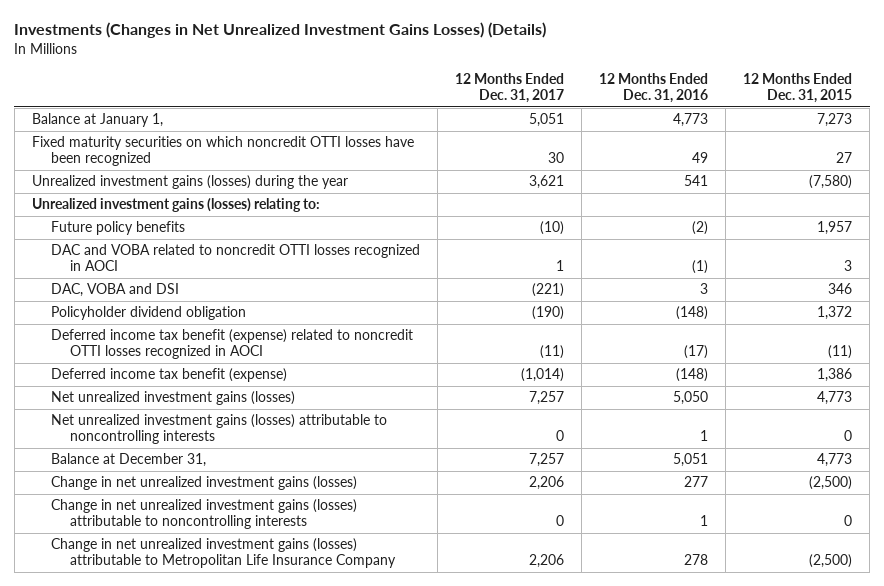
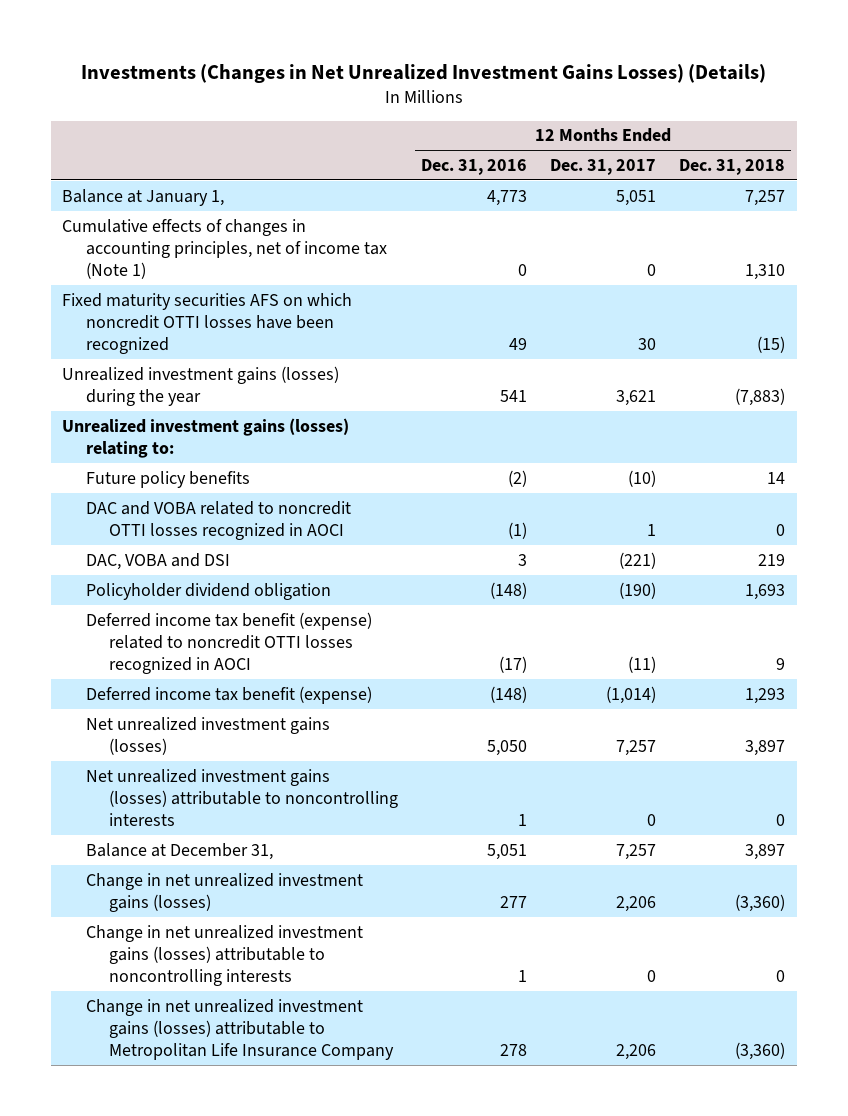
[743,73,853,104] 12 Months Ended Dec. 31, 2015 -> none
none -> [679,159,786,176] Dec. 31, 2018
none -> [62,218,387,280] Cumulative effects of changes in accounting principles, net of income tax (Note 1)
[31,136,414,167] Fixed maturity securities on which noncredit OTTI losses have been recognized -> [62,292,353,355] Fixed maturity securities AFS on which noncredit OTTI losses have been recognized

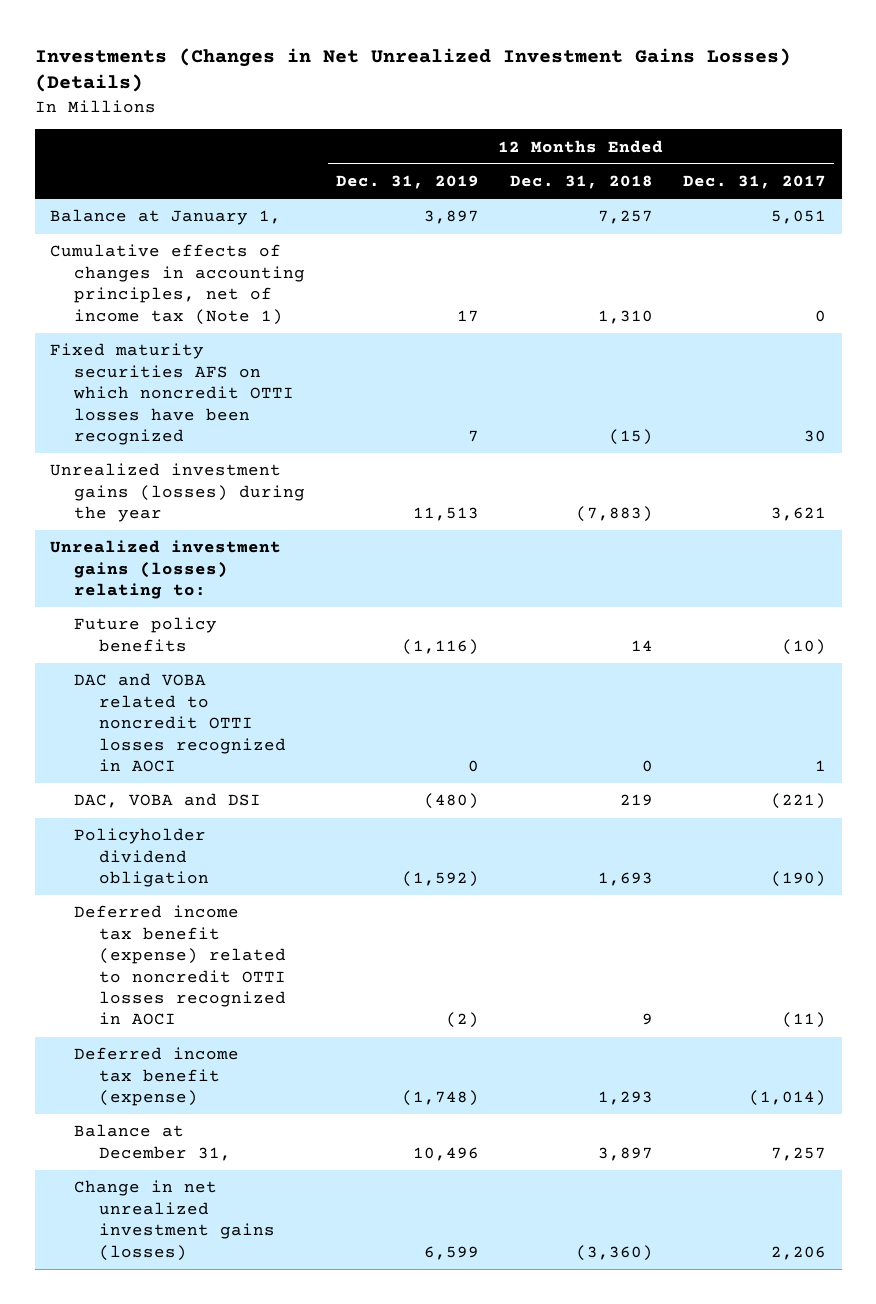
[420,159,527,176] Dec. 31, 2016 -> none
none -> [335,175,479,190] Dec. 31, 2019
[85,716,330,755] Net unrealized investment gains (losses) -> none
[85,768,398,827] Net unrealized investment gains (losses) attributable to noncontrolling interests -> none
[85,924,363,987] Change in net unrealized investment gains (losses) attributable to noncontrolling interests -> none
[85,998,394,1061] Change in net unrealized investment gains (losses) attributable to Metropolitan Life Insurance Company -> none

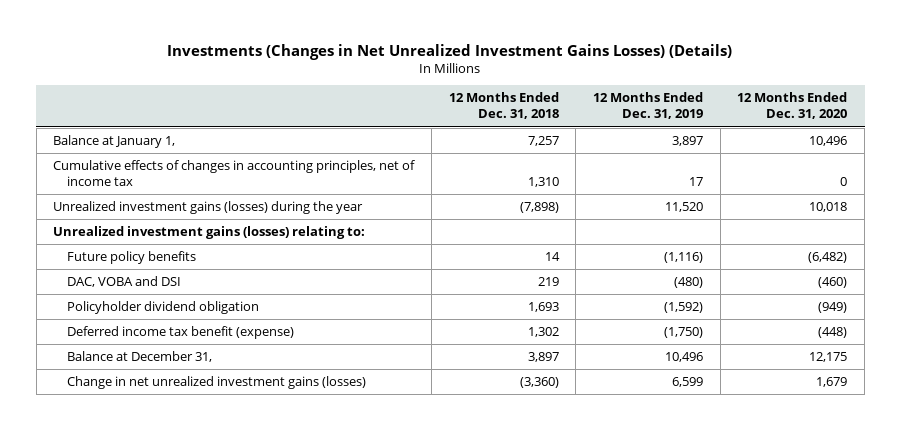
[683,175,827,190] Dec. 31, 2017 -> none
none -> [737,92,848,120] 12 Months Ended Dec. 31, 2020
[49,343,295,445] Fixed maturity securities AFS on which noncredit OTTI losses have been recognized -> none
[49,244,306,325] Cumulative effects of changes in accounting principles, net of income tax (Note 1) -> [53,160,416,187] Cumulative effects of changes in accounting principles, net of income tax
[412,507,479,522] 11,513 -> [664,202,703,213] 11,520
[575,506,653,523] (7,883) -> [519,202,559,214] (7,898)
[74,673,286,772] DAC and VOBA related to noncredit OTTI losses recognized in AOCI -> none
[74,905,286,1026] Deferred income tax benefit (expense) related to noncredit OTTI losses recognized in AOCI -> none
[401,1090,479,1107] (1,748) -> [663,327,703,339] (1,750)
[597,1091,653,1106] 1,293 -> [527,327,559,338] 1,302

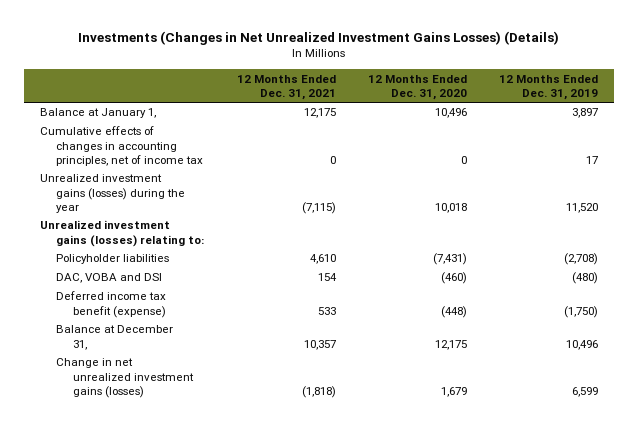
[448,92,559,120] 12 Months Ended Dec. 31, 2018 -> none
none -> [236,74,336,100] 12 Months Ended Dec. 31, 2021
[66,251,196,265] Future policy benefits -> none
none -> [56,254,170,265] Policyholder liabilities
[66,301,259,315] Policyholder dividend obligation -> none

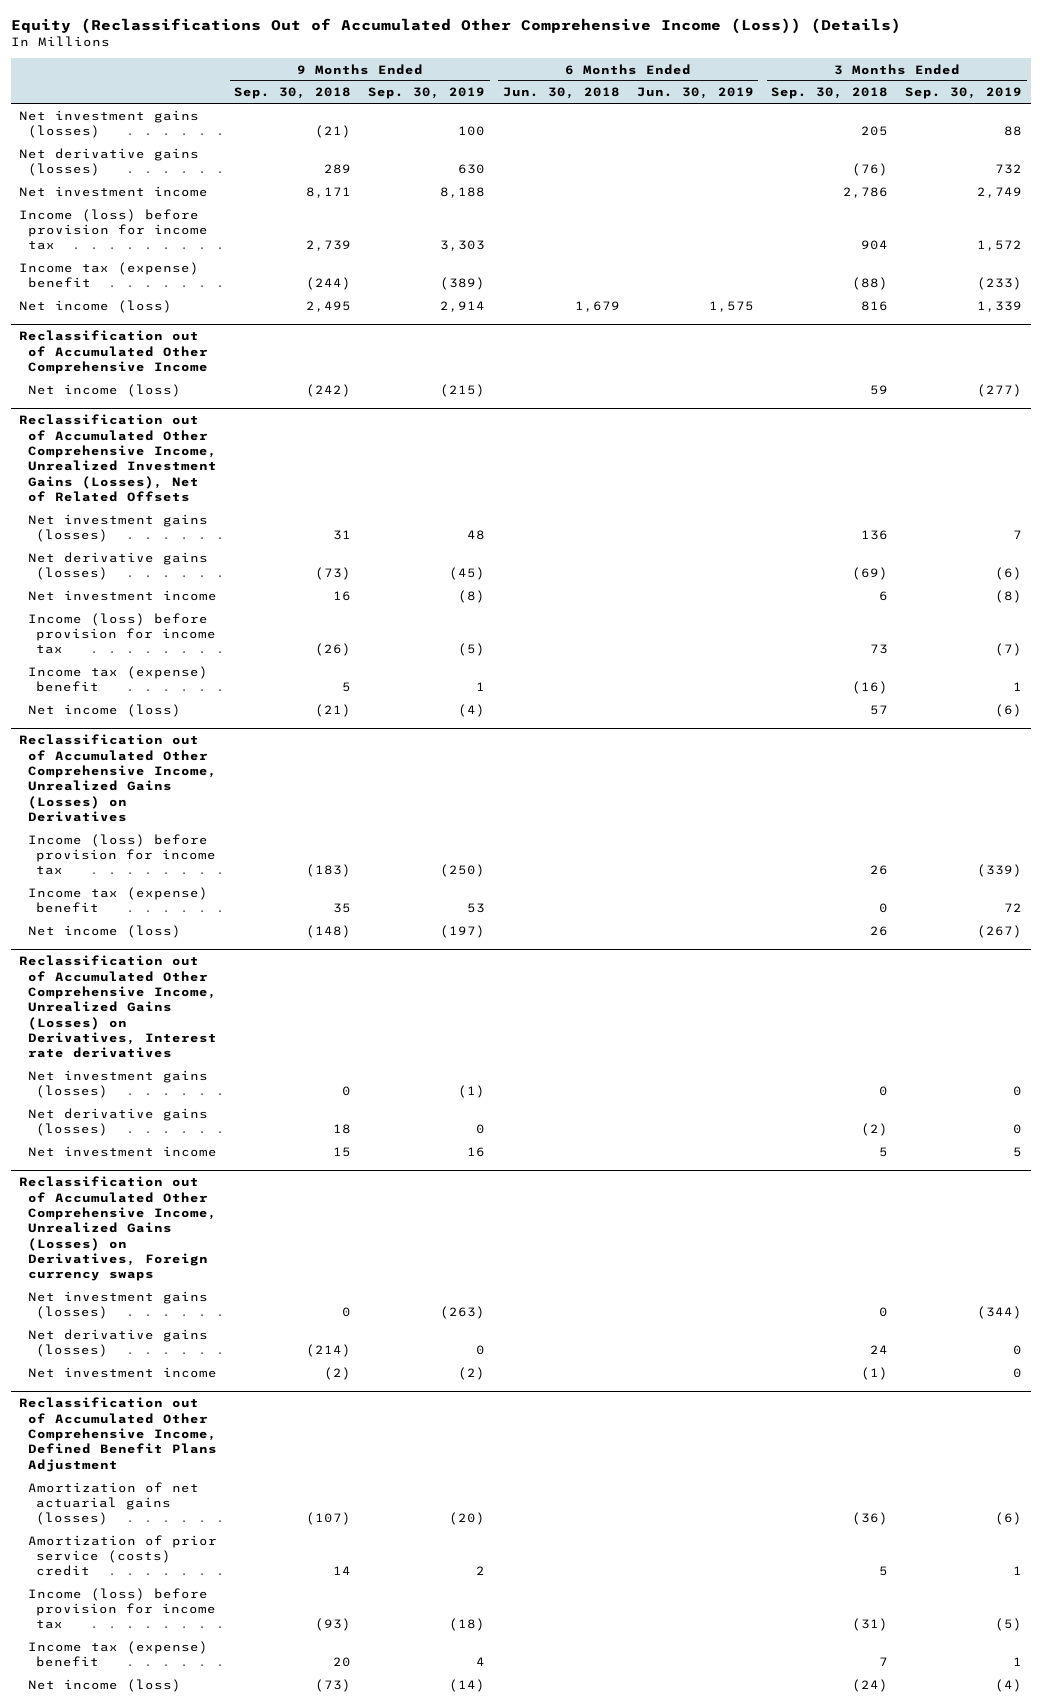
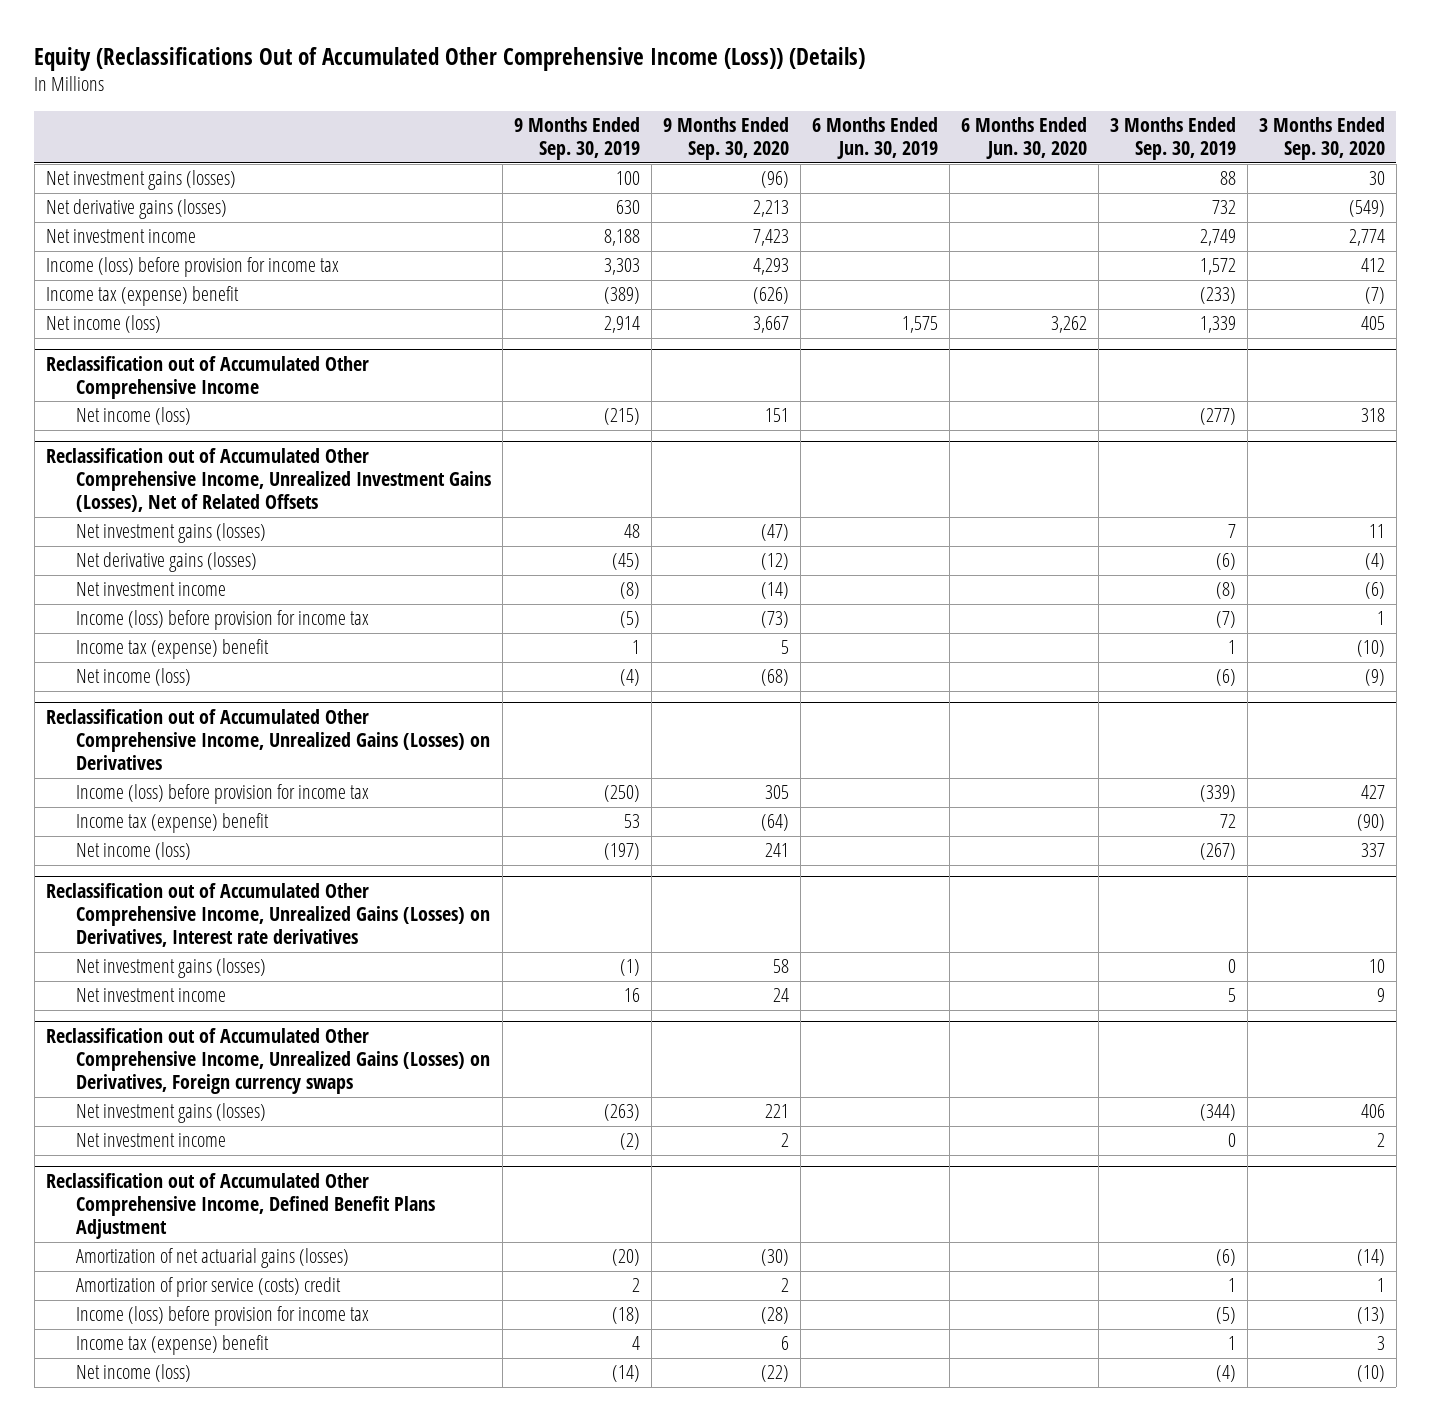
[234,87,352,100] Sep. 30, 2018 -> none
[502,87,620,100] Jun. 30, 2018 -> none
[771,87,889,100] Sep. 30, 2018 -> none
none -> [662,117,789,161] 9 Months Ended Sep. 30, 2020
none -> [960,117,1087,160] 6 Months Ended Jun. 30, 2020
none -> [1258,117,1385,161] 3 Months Ended Sep. 30, 2020
[27,1107,208,1136] Net derivative gains (losses) -> none
[27,1328,208,1357] Net derivative gains (losses) -> none

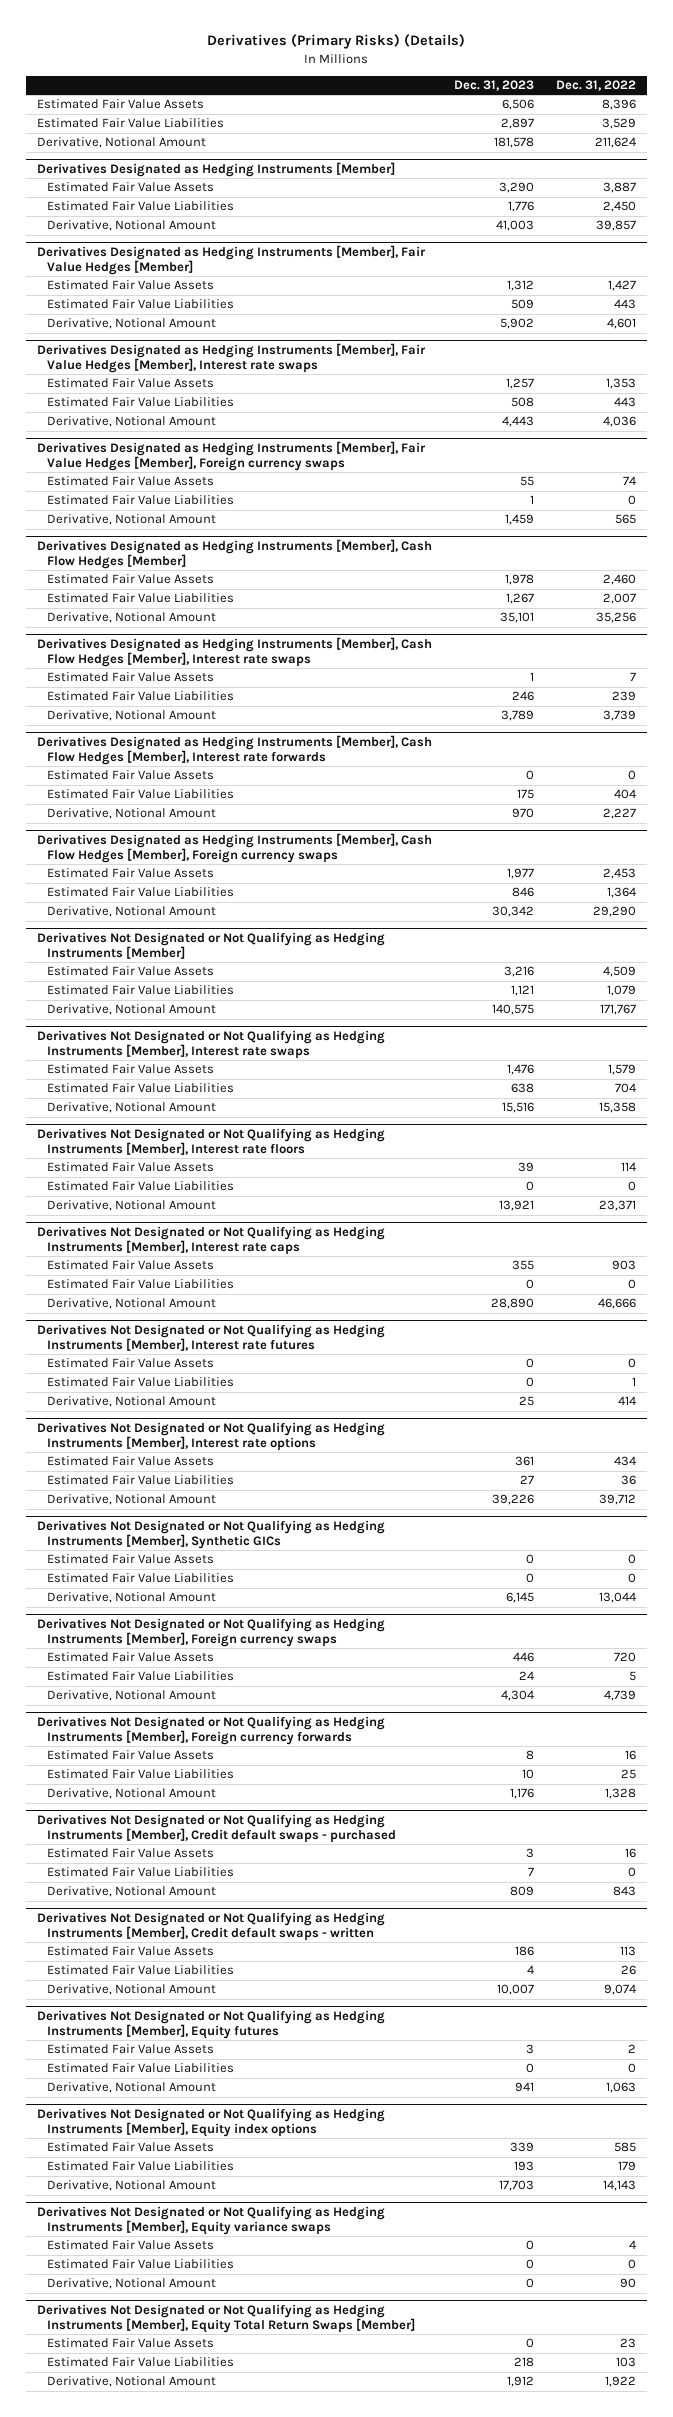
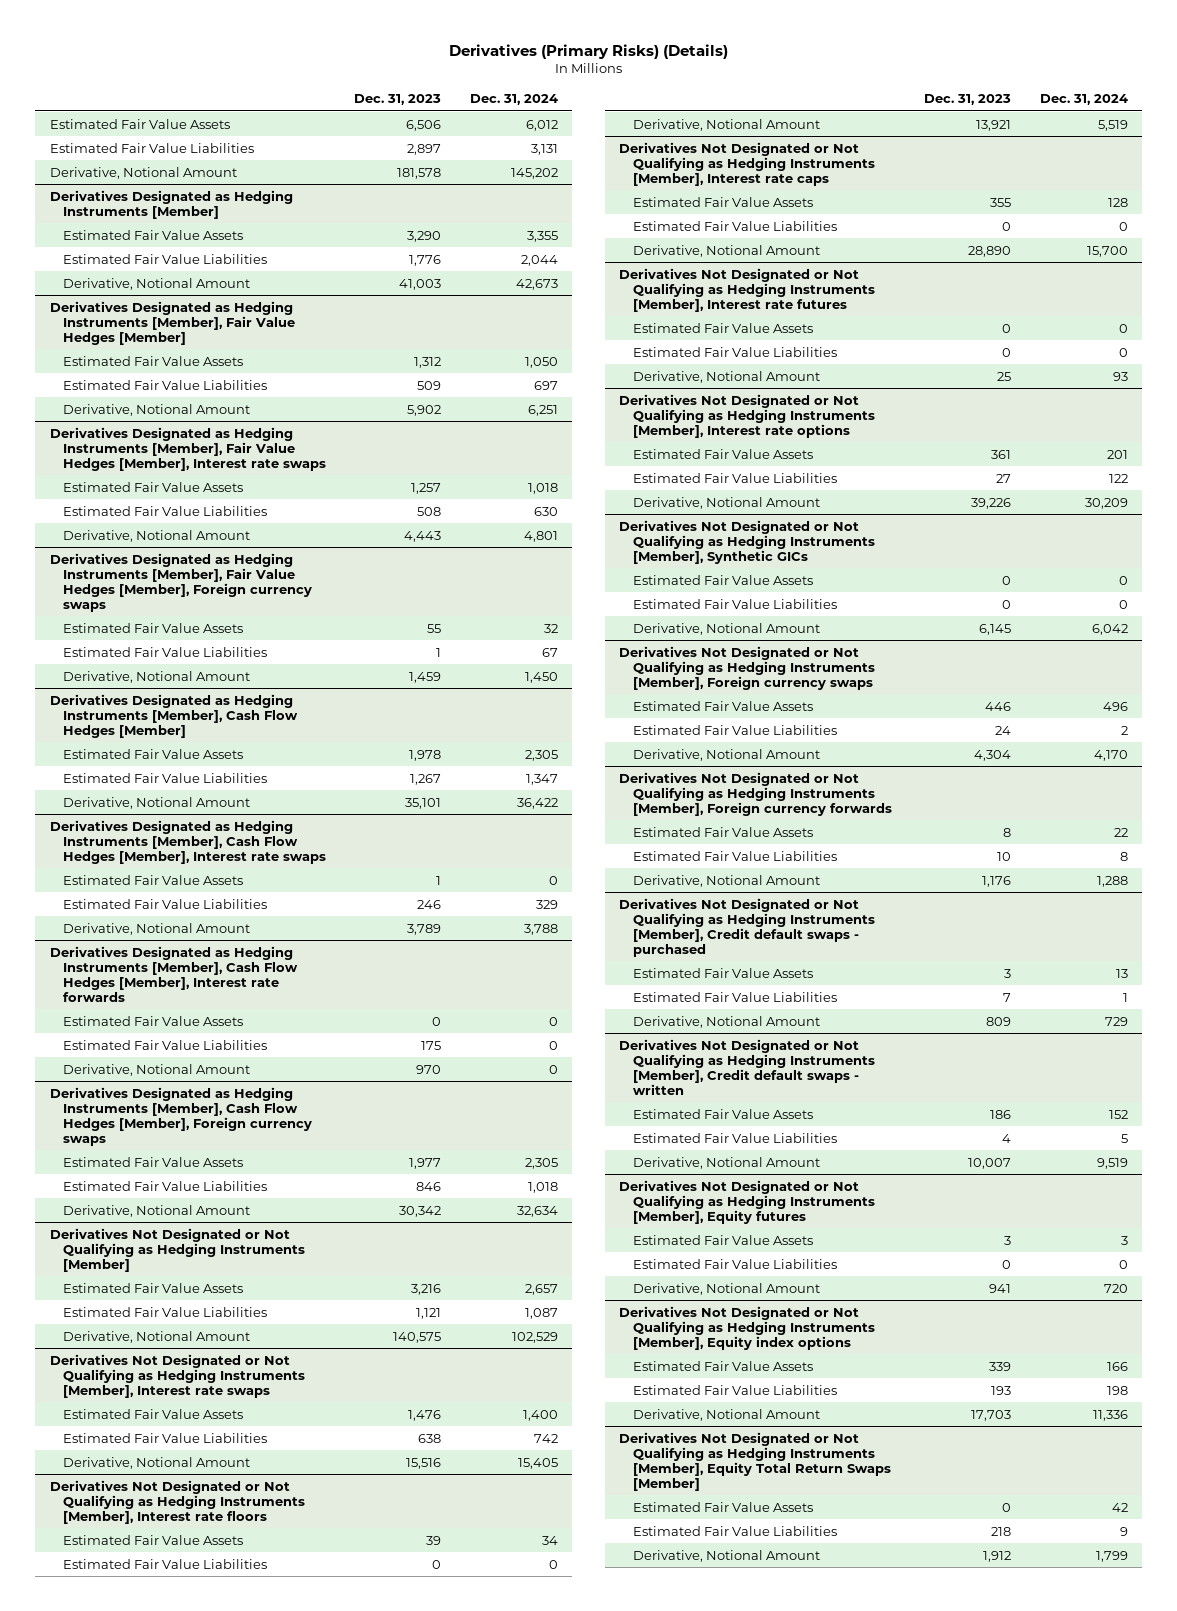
[555,79,636,91] Dec. 31, 2022 -> none
none -> [470,94,559,106] Dec. 31, 2024
[36,2205,385,2236] Derivatives Not Designated or Not Qualifying as Hedging Instruments [Member], Equity variance swaps -> none
[47,2240,215,2251] Estimated Fair Value Assets -> none
[47,2259,235,2270] Estimated Fair Value Liabilities -> none
[47,2278,217,2290] Derivative, Notional Amount -> none

